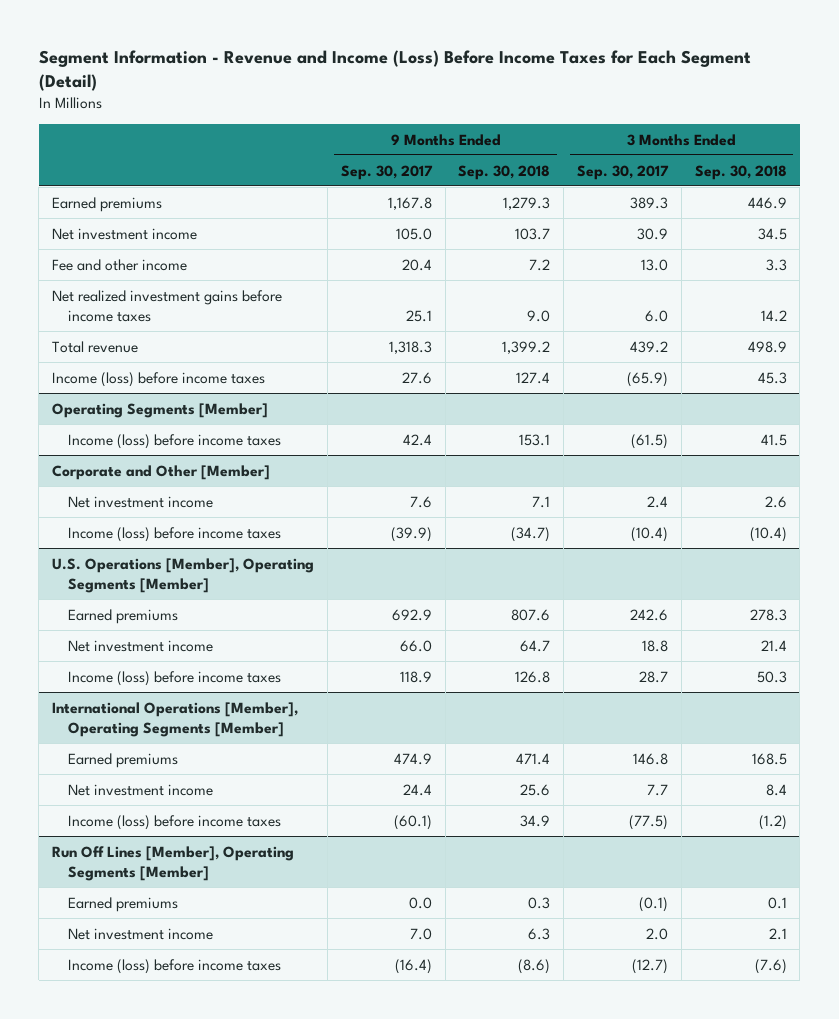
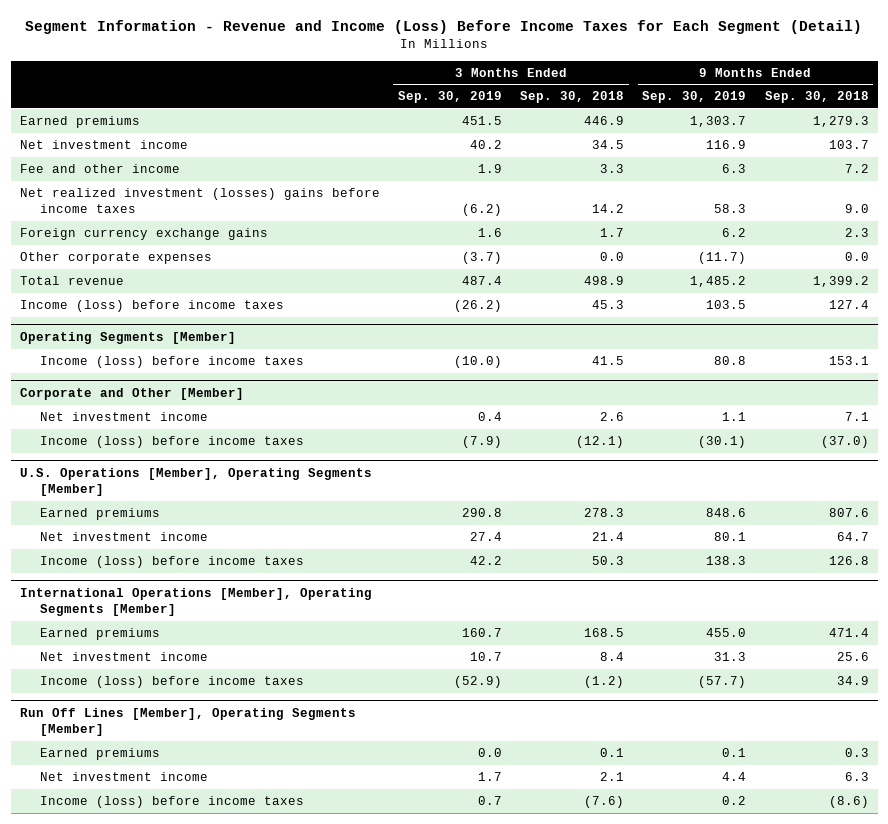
[340,164,433,180] Sep. 30, 2017 -> none
[576,164,669,180] Sep. 30, 2017 -> none
none -> [398,91,503,104] Sep. 30, 2019
none -> [642,91,747,104] Sep. 30, 2019
[52,289,283,322] Net realized investment gains before income taxes -> [19,188,380,213] Net realized investment (losses) gains before income taxes
none -> [19,228,268,241] Foreign currency exchange gains
none -> [19,252,212,265] Other corporate expenses
[511,526,551,542] (34.7) -> [820,436,869,449] (37.0)
[749,526,787,542] (10.4) -> [576,436,625,449] (12.1)

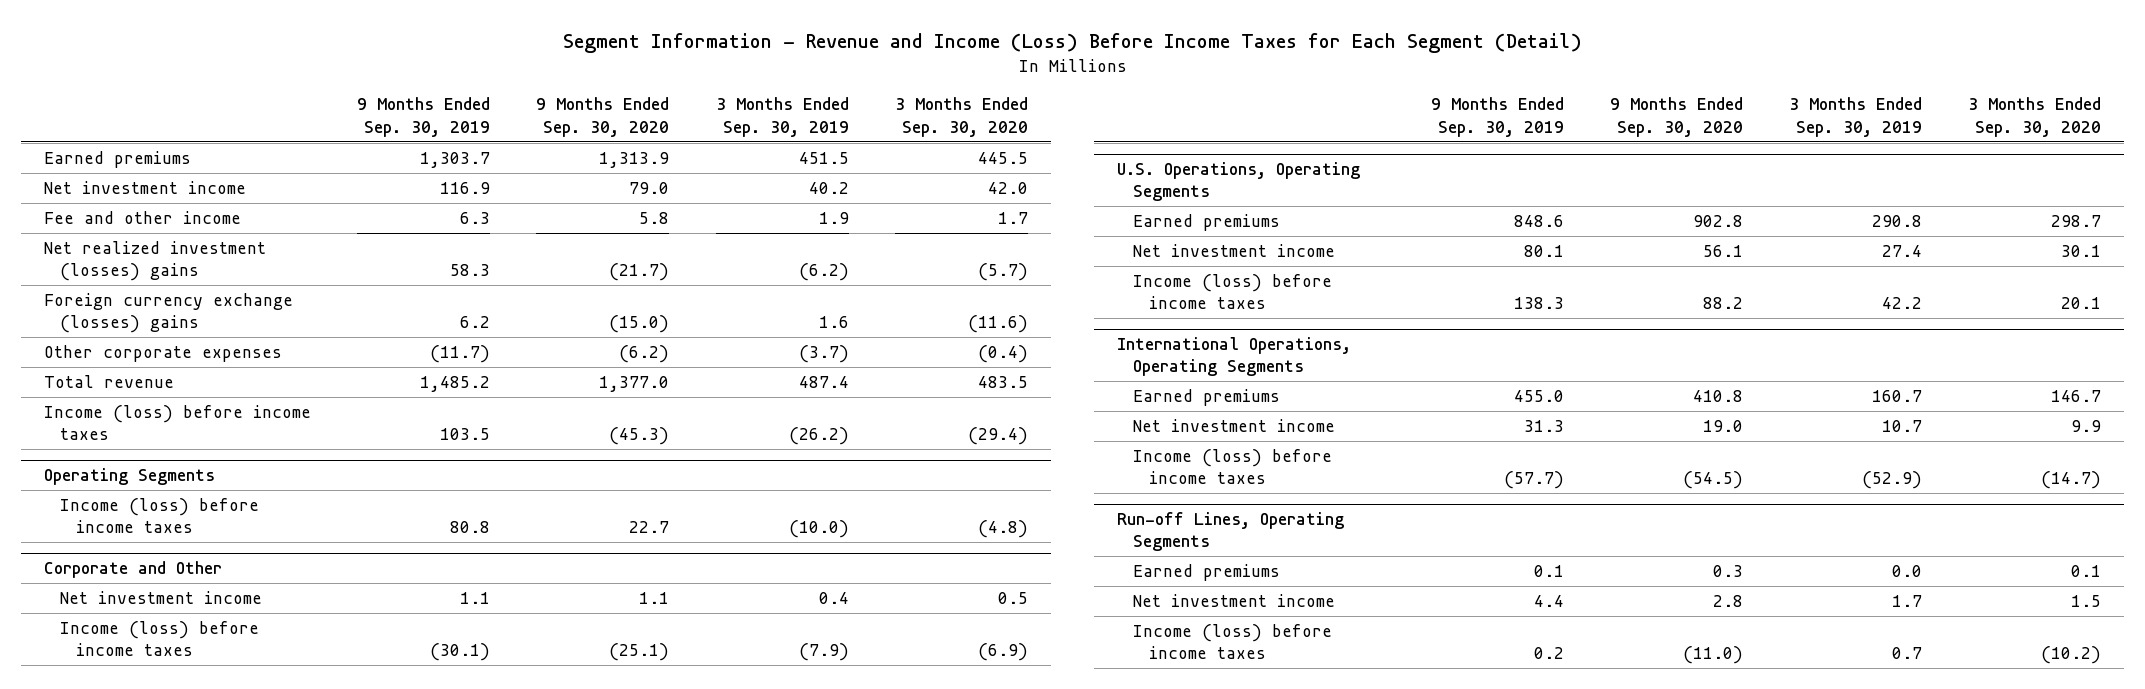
[520,91,625,104] Sep. 30, 2018 -> none
[764,91,869,104] Sep. 30, 2018 -> none
none -> [536,97,670,137] 9 Months Ended Sep. 30, 2020
none -> [894,97,1028,137] 3 Months Ended Sep. 30, 2020
[19,188,380,213] Net realized investment (losses) gains before income taxes -> [44,240,267,282] Net realized investment (losses) gains
[19,228,268,241] Foreign currency exchange gains -> [44,292,294,334] Foreign currency exchange (losses) gains
[19,331,236,344] Operating Segments [Member] -> [44,468,216,486] Operating Segments
[19,387,244,400] Corporate and Other [Member] -> [44,561,223,579] Corporate and Other
[19,467,372,496] U.S. Operations [Member], Operating Segments [Member] -> [1117,162,1361,202] U.S. Operations, Operating Segments
[19,587,372,616] International Operations [Member], Operating Segments [Member] -> [1117,337,1352,377] International Operations, Operating Segments
[19,707,356,736] Run Off Lines [Member], Operating Segments [Member] -> [1117,512,1345,552] Run-off Lines, Operating Segments

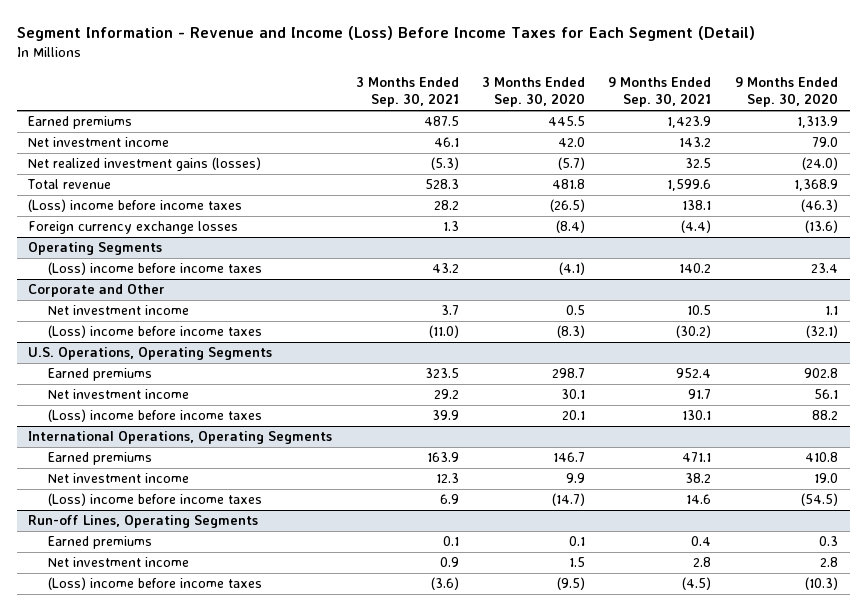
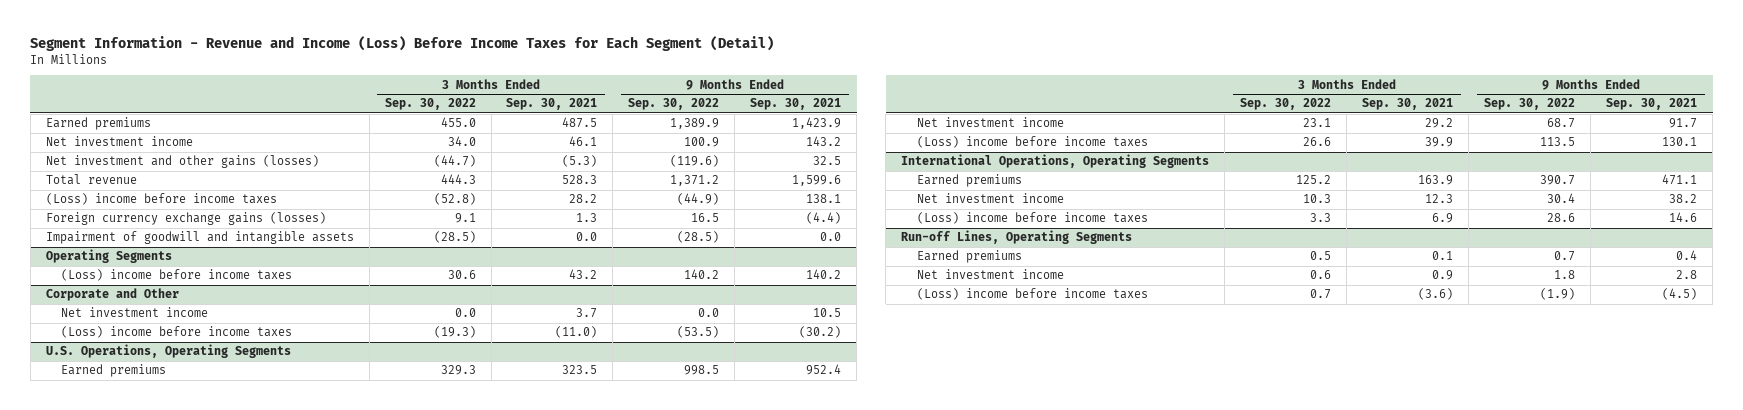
[482,76,586,108] 3 Months Ended Sep. 30, 2020 -> none
[734,76,838,108] 9 Months Ended Sep. 30, 2020 -> none
none -> [384,98,476,111] Sep. 30, 2022
none -> [628,98,720,111] Sep. 30, 2022
[28,157,262,172] Net realized investment gains (losses) -> [45,155,319,169] Net investment and other gains (losses)
[28,221,239,235] Foreign currency exchange losses -> [45,212,326,226] Foreign currency exchange gains (losses)
none -> [45,231,354,245] Impairment of goodwill and intangible assets

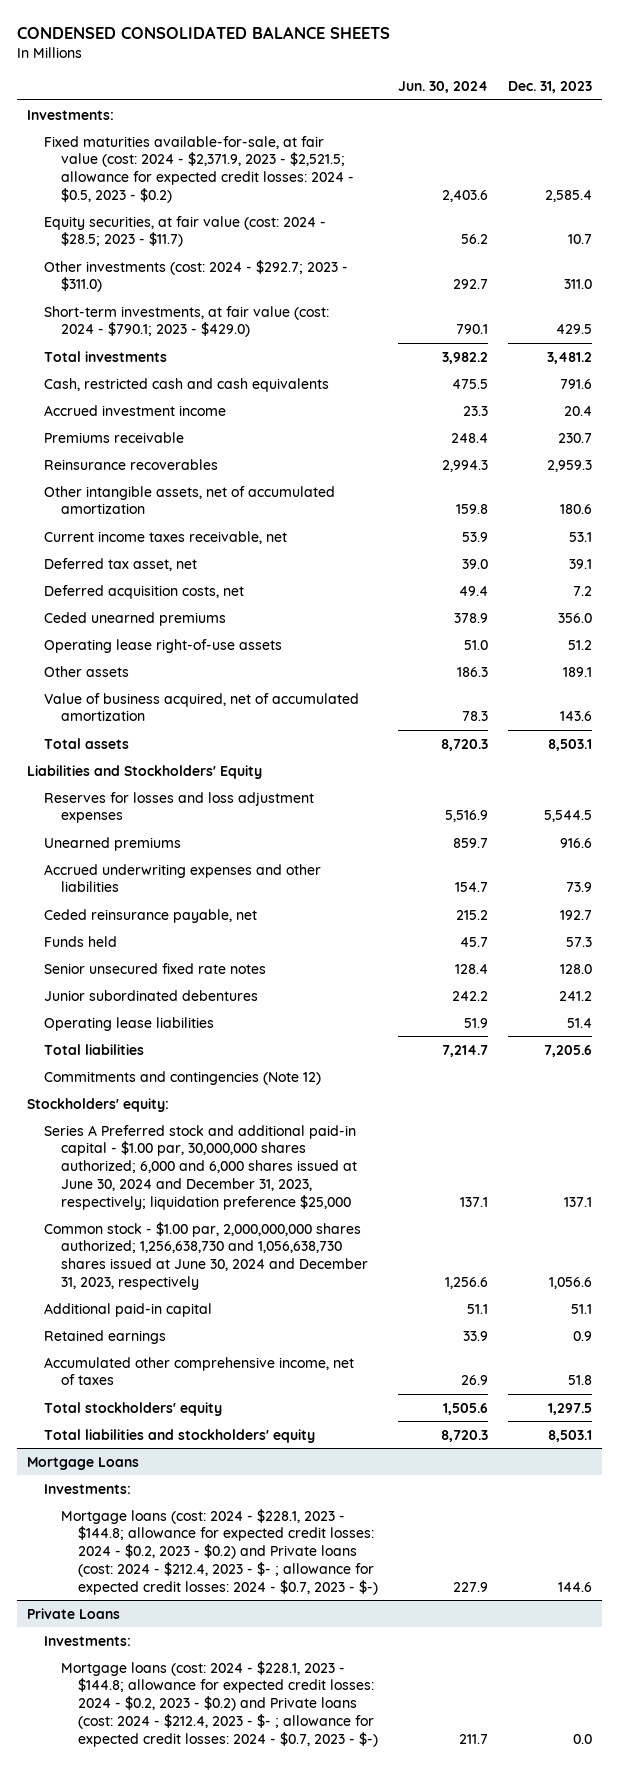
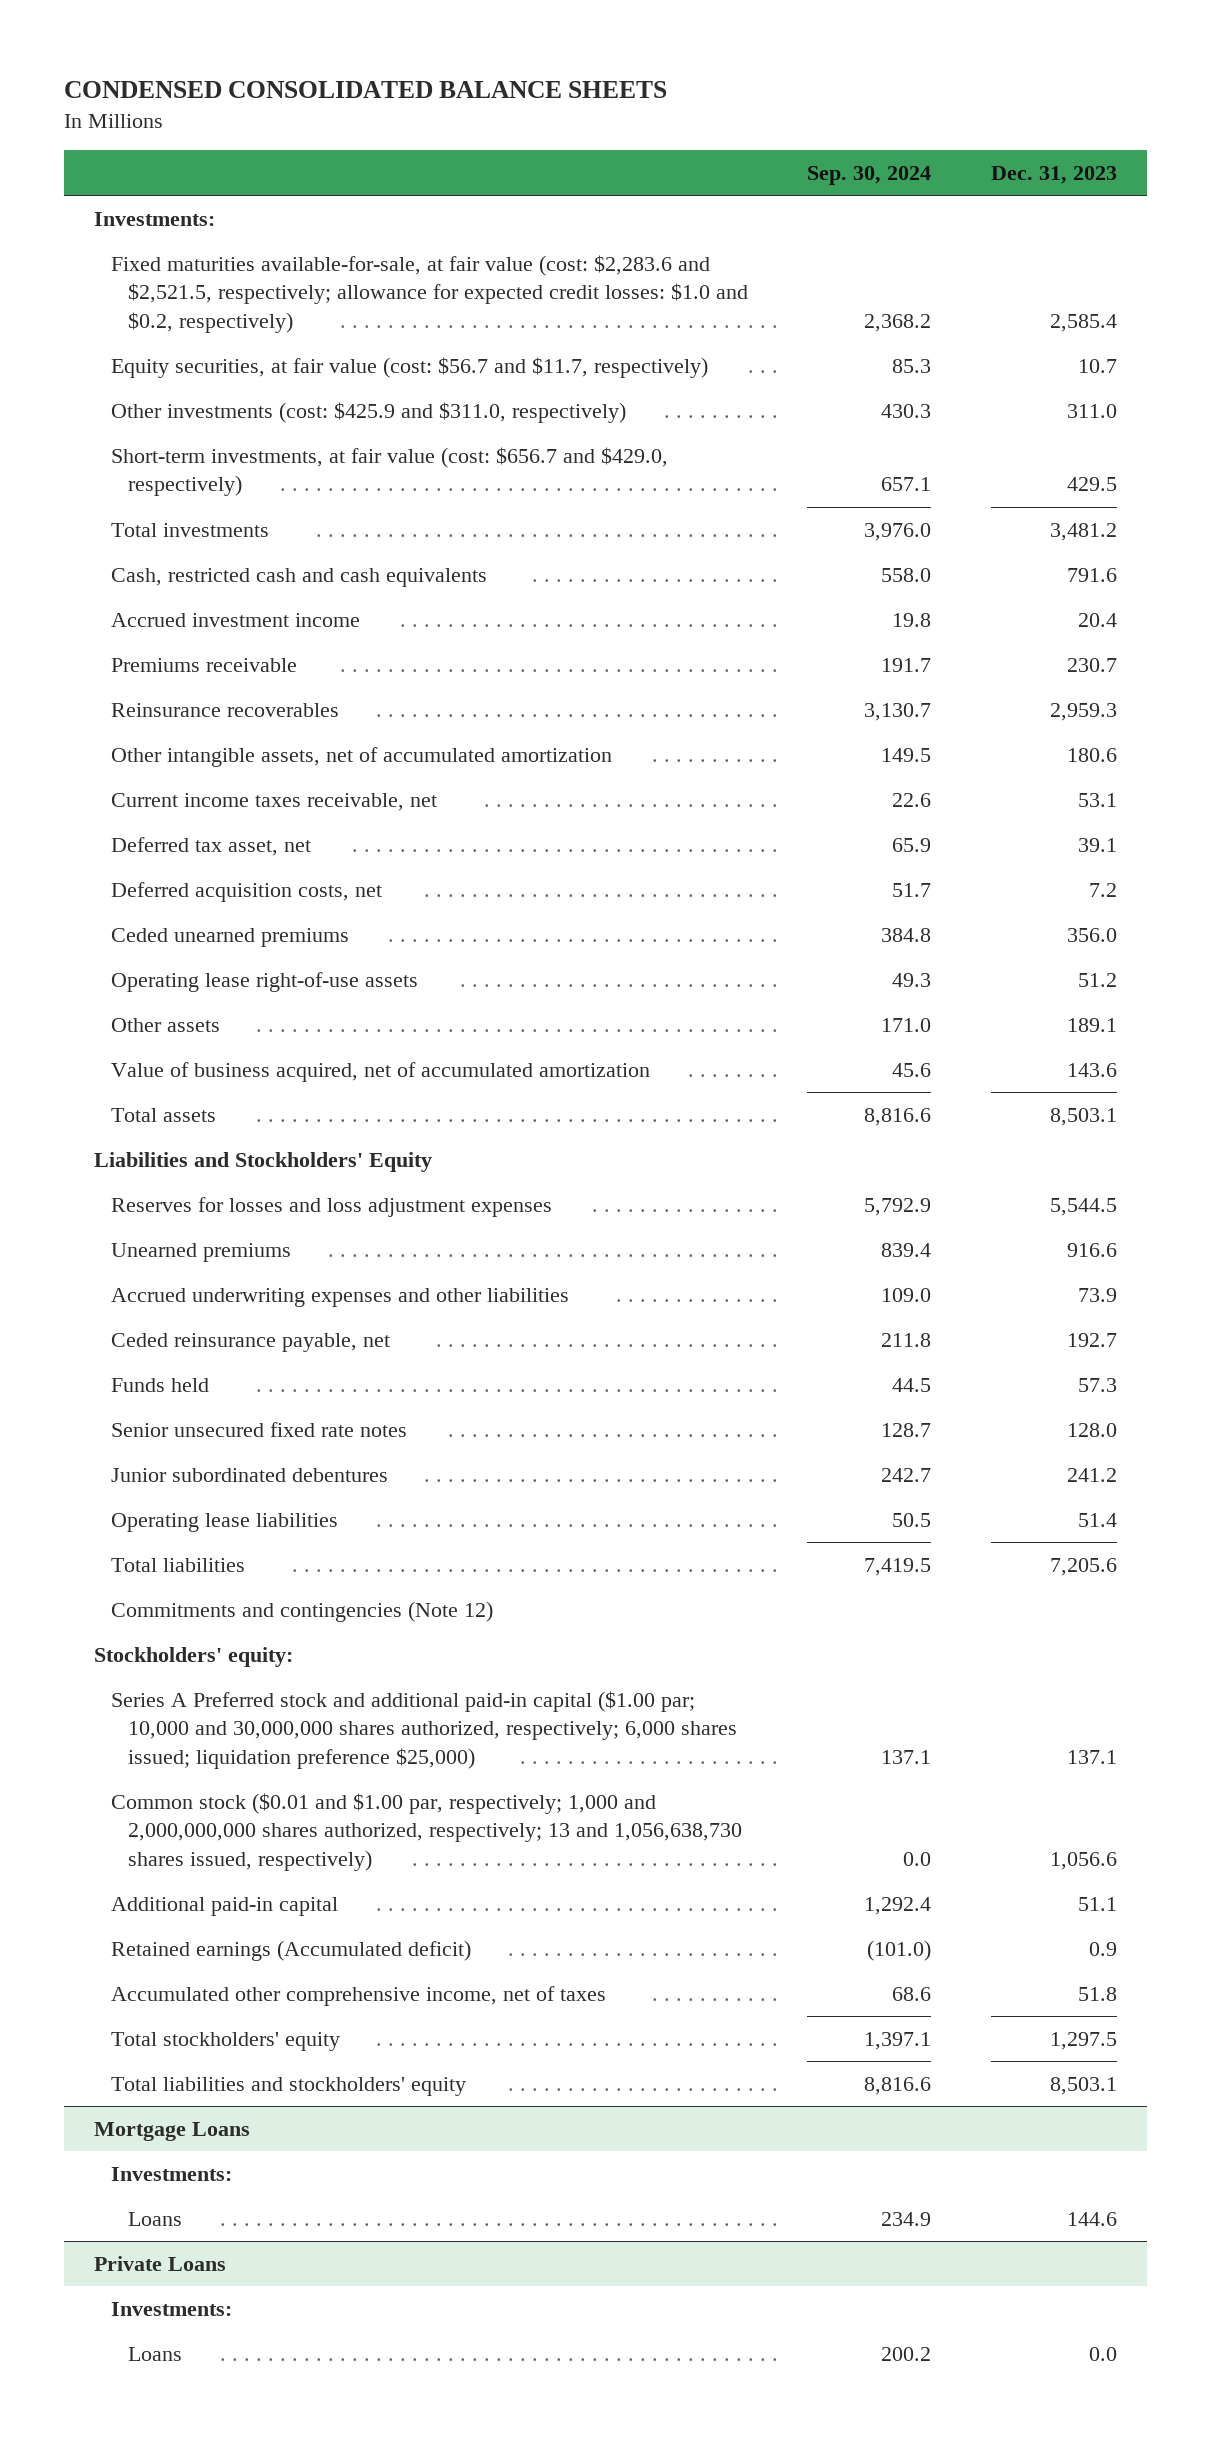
[398,81,489,94] Jun. 30, 2024 -> none
none -> [807,165,932,185] Sep. 30, 2024
[44,135,355,203] Fixed maturities available-for-sale, at fair value (cost: 2024 - $2,371.9, 2023 - $2,521.5; allowance for expected credit losses: 2024 - $0.5, 2023 - $0.2) -> [111,254,749,333] Fixed maturities available-for-sale, at fair value (cost: $2,283.6 and $2,521.5, respectively; allowance for expected credit losses: $1.0 and $0.2, respectively)
[44,215,327,248] Equity securities, at fair value (cost: 2024 - $28.5; 2023 - $11.7) -> [111,356,709,378] Equity securities, at fair value (cost: $56.7 and $11.7, respectively)
[44,259,349,293] Other investments (cost: 2024 - $292.7; 2023 - $311.0) -> [111,401,627,423] Other investments (cost: $425.9 and $311.0, respectively)
[44,305,330,338] Short-term investments, at fair value (cost: 2024 - $790.1; 2023 - $429.0) -> [111,446,669,497] Short-term investments, at fair value (cost: $656.7 and $429.0, respectively)
[44,1124,358,1210] Series A Preferred stock and additional paid-in capital - $1.00 par, 30,000,000 shares authorized; 6,000 and 6,000 shares issued at June 30, 2024 and December 31, 2023, respectively; liquidation preference $25,000 -> [111,1690,738,1769] Series A Preferred stock and additional paid-in capital ($1.00 par; 10,000 and 30,000,000 shares authorized, respectively; 6,000 shares issued; liquidation preference $25,000)
[44,1221,369,1290] Common stock - $1.00 par, 2,000,000,000 shares authorized; 1,256,638,730 and 1,056,638,730 shares issued at June 30, 2024 and December 31, 2023, respectively -> [111,1792,743,1871] Common stock ($0.01 and $1.00 par, respectively; 1,000 and 2,000,000,000 shares authorized, respectively; 13 and 1,056,638,730 shares issued, respectively)
[44,1329,167,1344] Retained earnings -> [111,1939,472,1961] Retained earnings (Accumulated deficit)
[61,1508,379,1595] Mortgage loans (cost: 2024 - $228.1, 2023 - $144.8; allowance for expected credit losses: 2024 - $0.2, 2023 - $0.2) and Private loans (cost: 2024 - $212.4, 2023 - $- ; allowance for expected credit losses: 2024 - $0.7, 2023 - $-) -> [128,2211,183,2226] Loans
[61,1660,379,1747] Mortgage loans (cost: 2024 - $228.1, 2023 - $144.8; allowance for expected credit losses: 2024 - $0.2, 2023 - $0.2) and Private loans (cost: 2024 - $212.4, 2023 - $- ; allowance for expected credit losses: 2024 - $0.7, 2023 - $-) -> [128,2346,183,2361] Loans

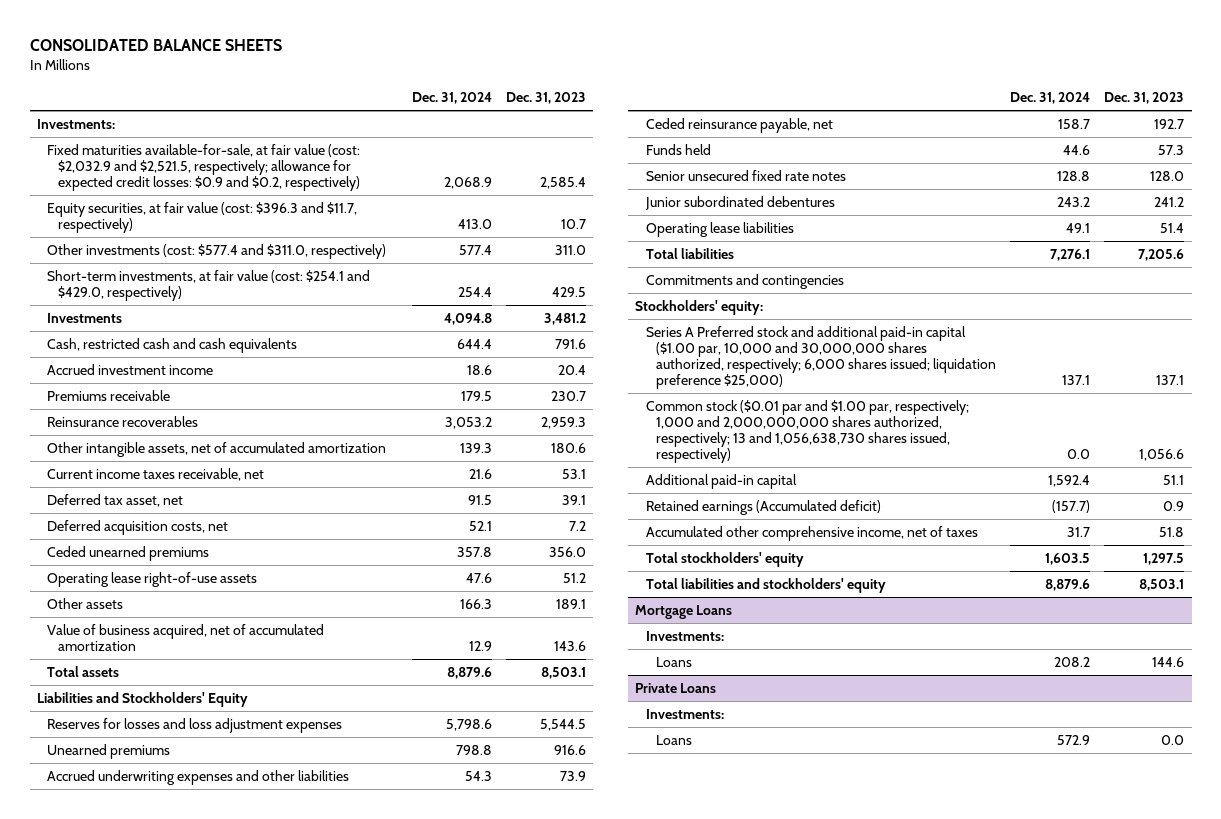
[64,81,668,99] CONDENSED CONSOLIDATED BALANCE SHEETS -> [29,39,282,52] CONSOLIDATED BALANCE SHEETS
[807,165,932,185] Sep. 30, 2024 -> none
none -> [411,91,492,104] Dec. 31, 2024
[111,254,749,333] Fixed maturities available-for-sale, at fair value (cost: $2,283.6 and $2,521.5, respectively; allowance for expected credit losses: $1.0 and $0.2, respectively) -> [47,143,361,191] Fixed maturities available-for-sale, at fair value (cost: $2,032.9 and $2,521.5, respectively; allowance for expected credit losses: $0.9 and $0.2, respectively)
[111,356,709,378] Equity securities, at fair value (cost: $56.7 and $11.7, respectively) -> [47,201,358,233] Equity securities, at fair value (cost: $396.3 and $11.7, respectively)
[111,401,627,423] Other investments (cost: $425.9 and $311.0, respectively) -> [47,243,387,259] Other investments (cost: $577.4 and $311.0, respectively)
[111,446,669,497] Short-term investments, at fair value (cost: $656.7 and $429.0, respectively) -> [47,269,371,301] Short-term investments, at fair value (cost: $254.1 and $429.0, respectively)
[111,522,270,537] Total investments -> [47,312,123,323] Investments
[111,1600,494,1622] Commitments and contingencies (Note 12) -> [645,273,844,289] Commitments and contingencies
[111,1690,738,1769] Series A Preferred stock and additional paid-in capital ($1.00 par; 10,000 and 30,000,000 shares authorized, respectively; 6,000 shares issued; liquidation preference $25,000) -> [645,325,997,390] Series A Preferred stock and additional paid-in capital ($1.00 par, 10,000 and 30,000,000 shares authorized, respectively; 6,000 shares issued; liquidation preference $25,000)
[111,1792,743,1871] Common stock ($0.01 and $1.00 par, respectively; 1,000 and 2,000,000,000 shares authorized, respectively; 13 and 1,056,638,730 shares issued, respectively) -> [645,399,969,464] Common stock ($0.01 par and $1.00 par, respectively; 1,000 and 2,000,000,000 shares authorized, respectively; 13 and 1,056,638,730 shares issued, respectively)

